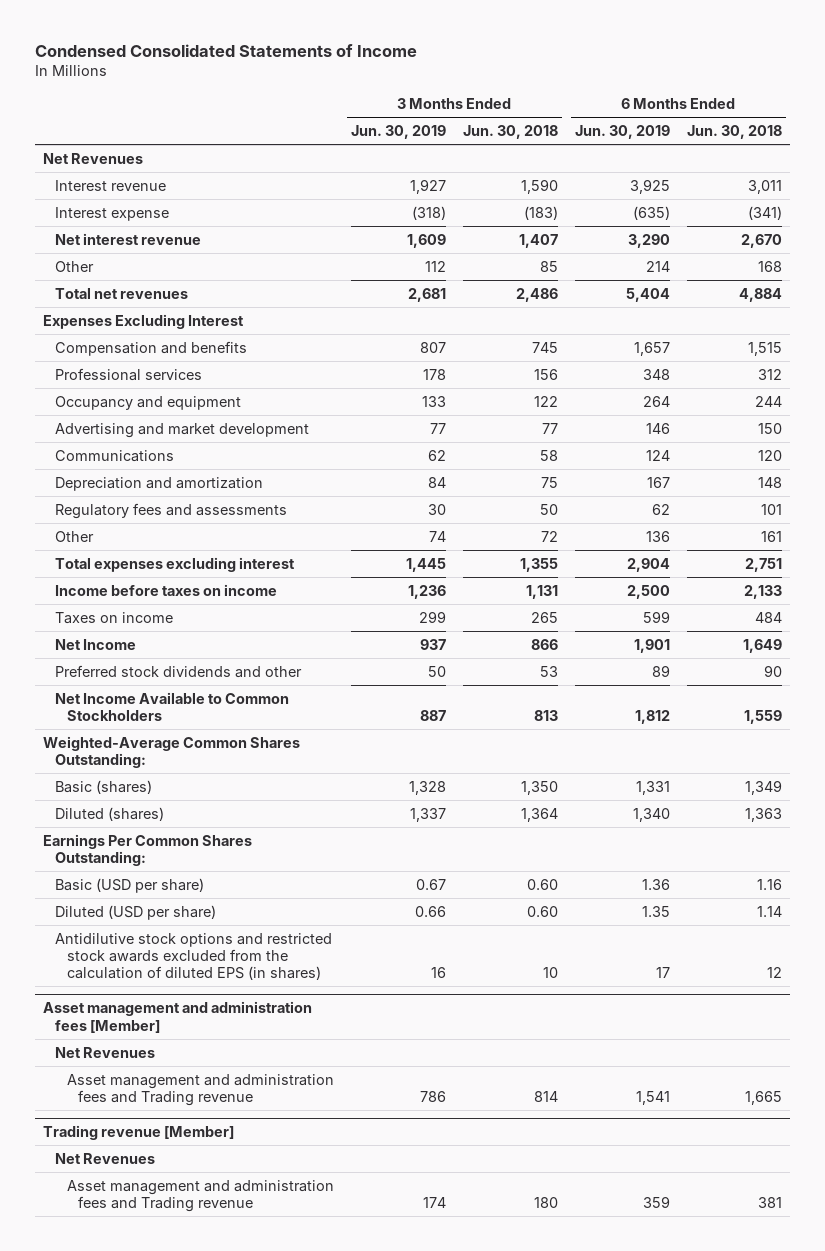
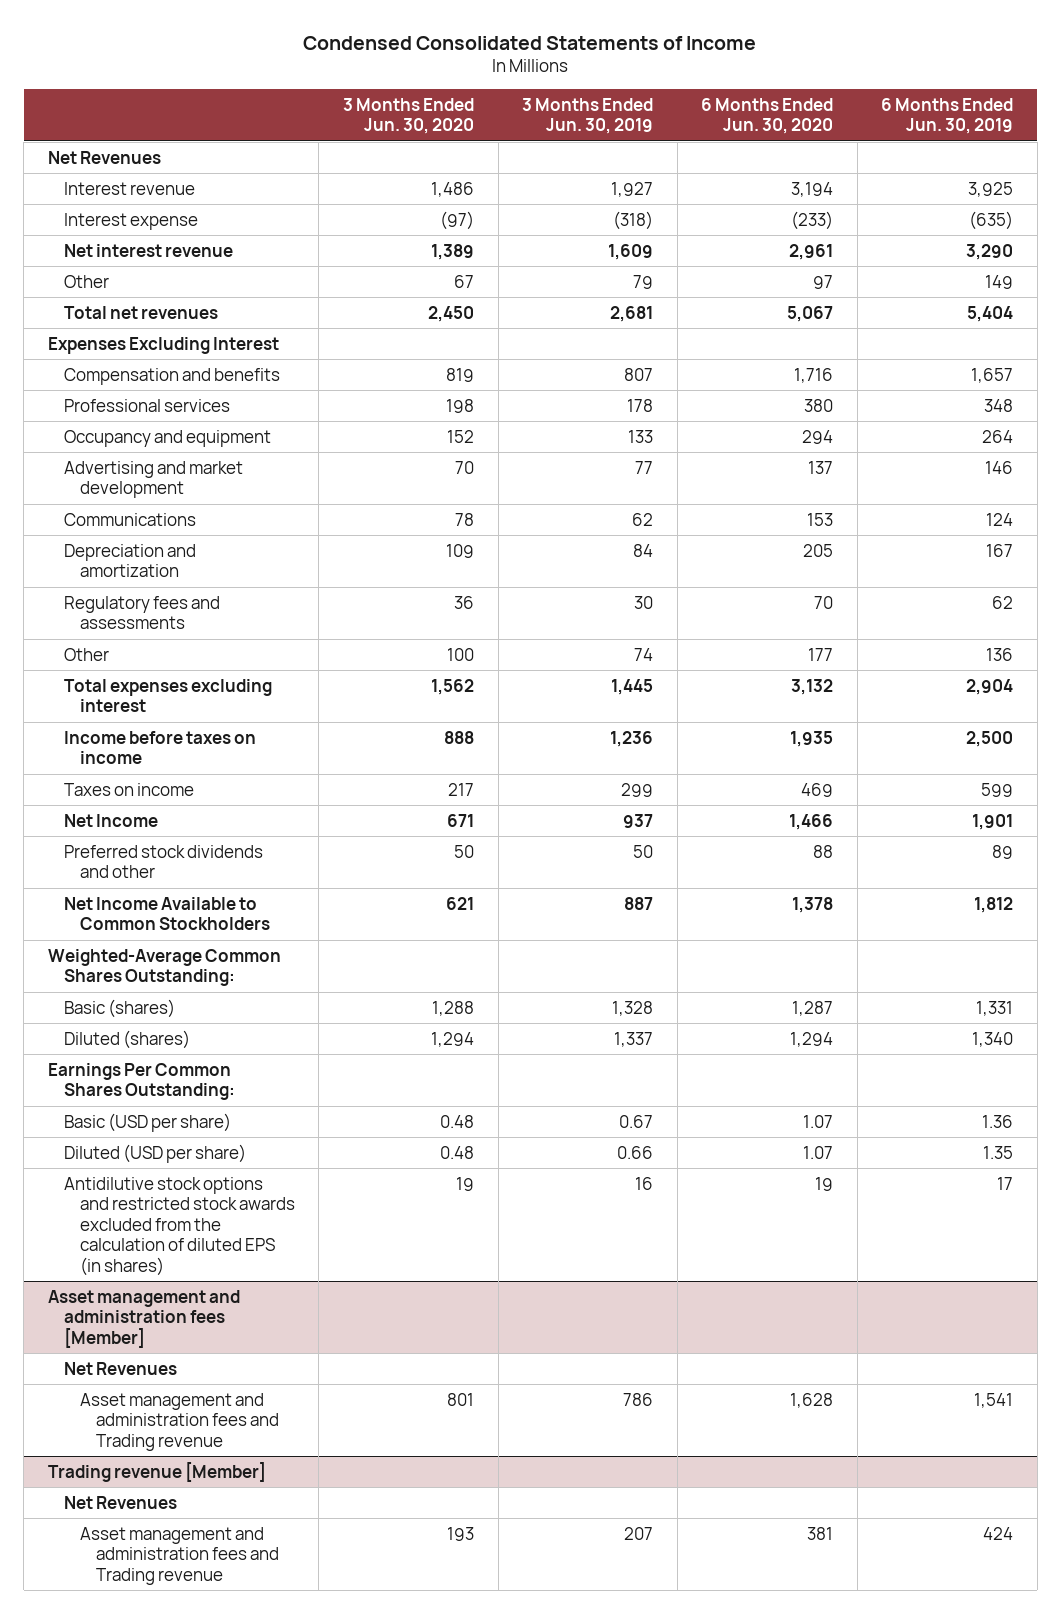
[462,124,558,139] Jun. 30, 2018 -> none
[686,124,782,139] Jun. 30, 2018 -> none
none -> [343,97,475,135] 3 Months Ended Jun. 30, 2020
none -> [701,97,834,135] 6 Months Ended Jun. 30, 2020
[424,260,446,272] 112 -> [633,274,654,289] 79
[645,260,670,272] 214 -> [985,274,1014,289] 149
[422,1196,446,1208] 174 -> [624,1526,654,1540] 207
[642,1195,670,1208] 359 -> [983,1526,1014,1540] 424

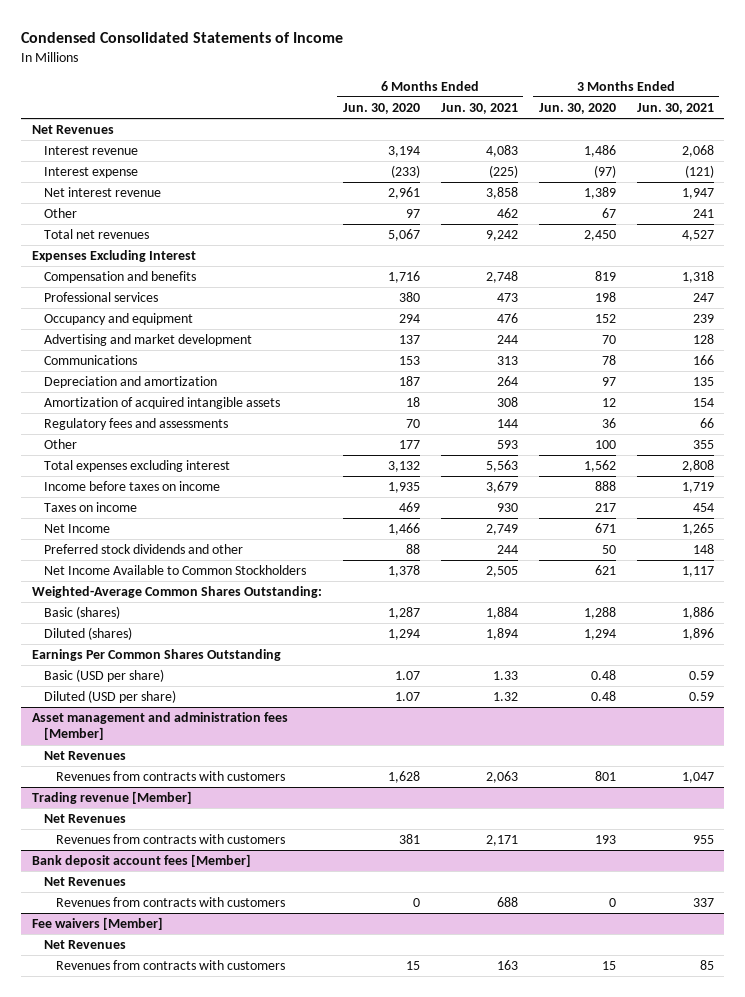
[522,97,654,135] 3 Months Ended Jun. 30, 2019 -> none
[881,97,1014,135] 6 Months Ended Jun. 30, 2019 -> none
none -> [440,102,518,114] Jun. 30, 2021
none -> [636,102,714,114] Jun. 30, 2021
[446,543,475,558] 109 -> [601,377,616,387] 97
[803,543,834,557] 205 -> [398,376,420,387] 187
none -> [43,397,280,410] Amortization of acquired intangible assets
[47,1062,235,1101] Earnings Per Common Shares Outstanding: -> [31,649,281,662] Earnings Per Common Shares Outstanding
[63,1176,295,1276] Antidilutive stock options and restricted stock awards excluded from the calculation of diluted EPS (in shares) -> none
[79,1392,280,1451] Asset management and administration fees and Trading revenue -> [56,771,286,782] Revenues from contracts with customers
[79,1526,280,1585] Asset management and administration fees and Trading revenue -> [56,834,286,845] Revenues from contracts with customers
none -> [31,854,251,868] Bank deposit account fees [Member]
none -> [43,877,126,887] Net Revenues
none -> [56,897,286,908] Revenues from contracts with customers
none -> [31,917,163,931] Fee waivers [Member]
none -> [43,940,126,950] Net Revenues
none -> [56,960,286,971] Revenues from contracts with customers

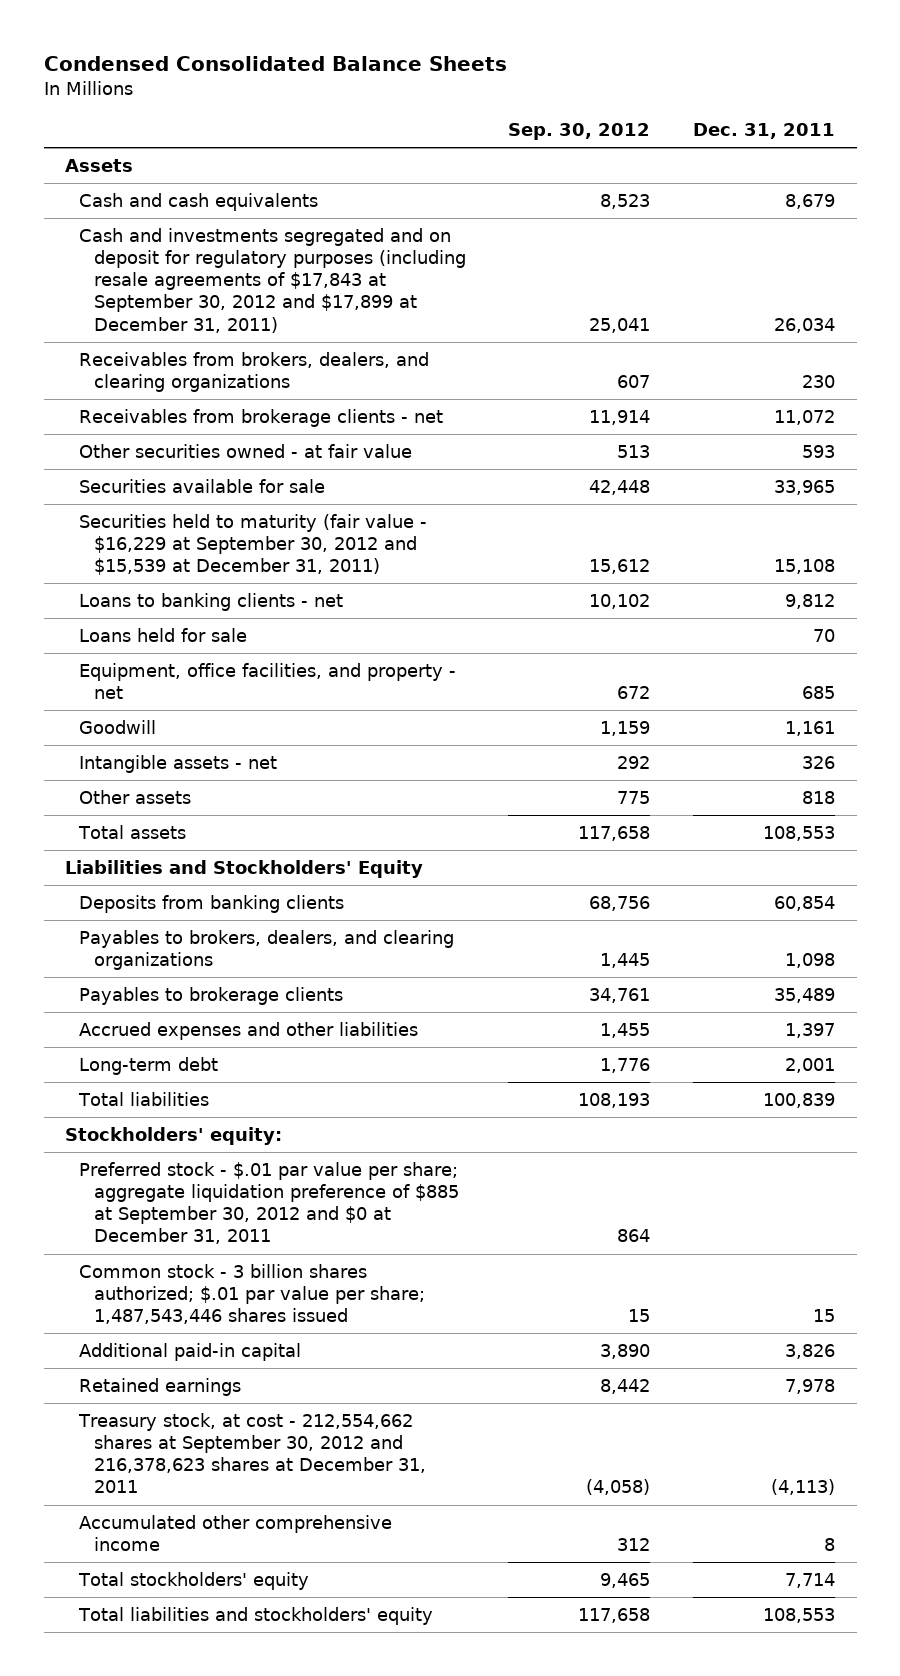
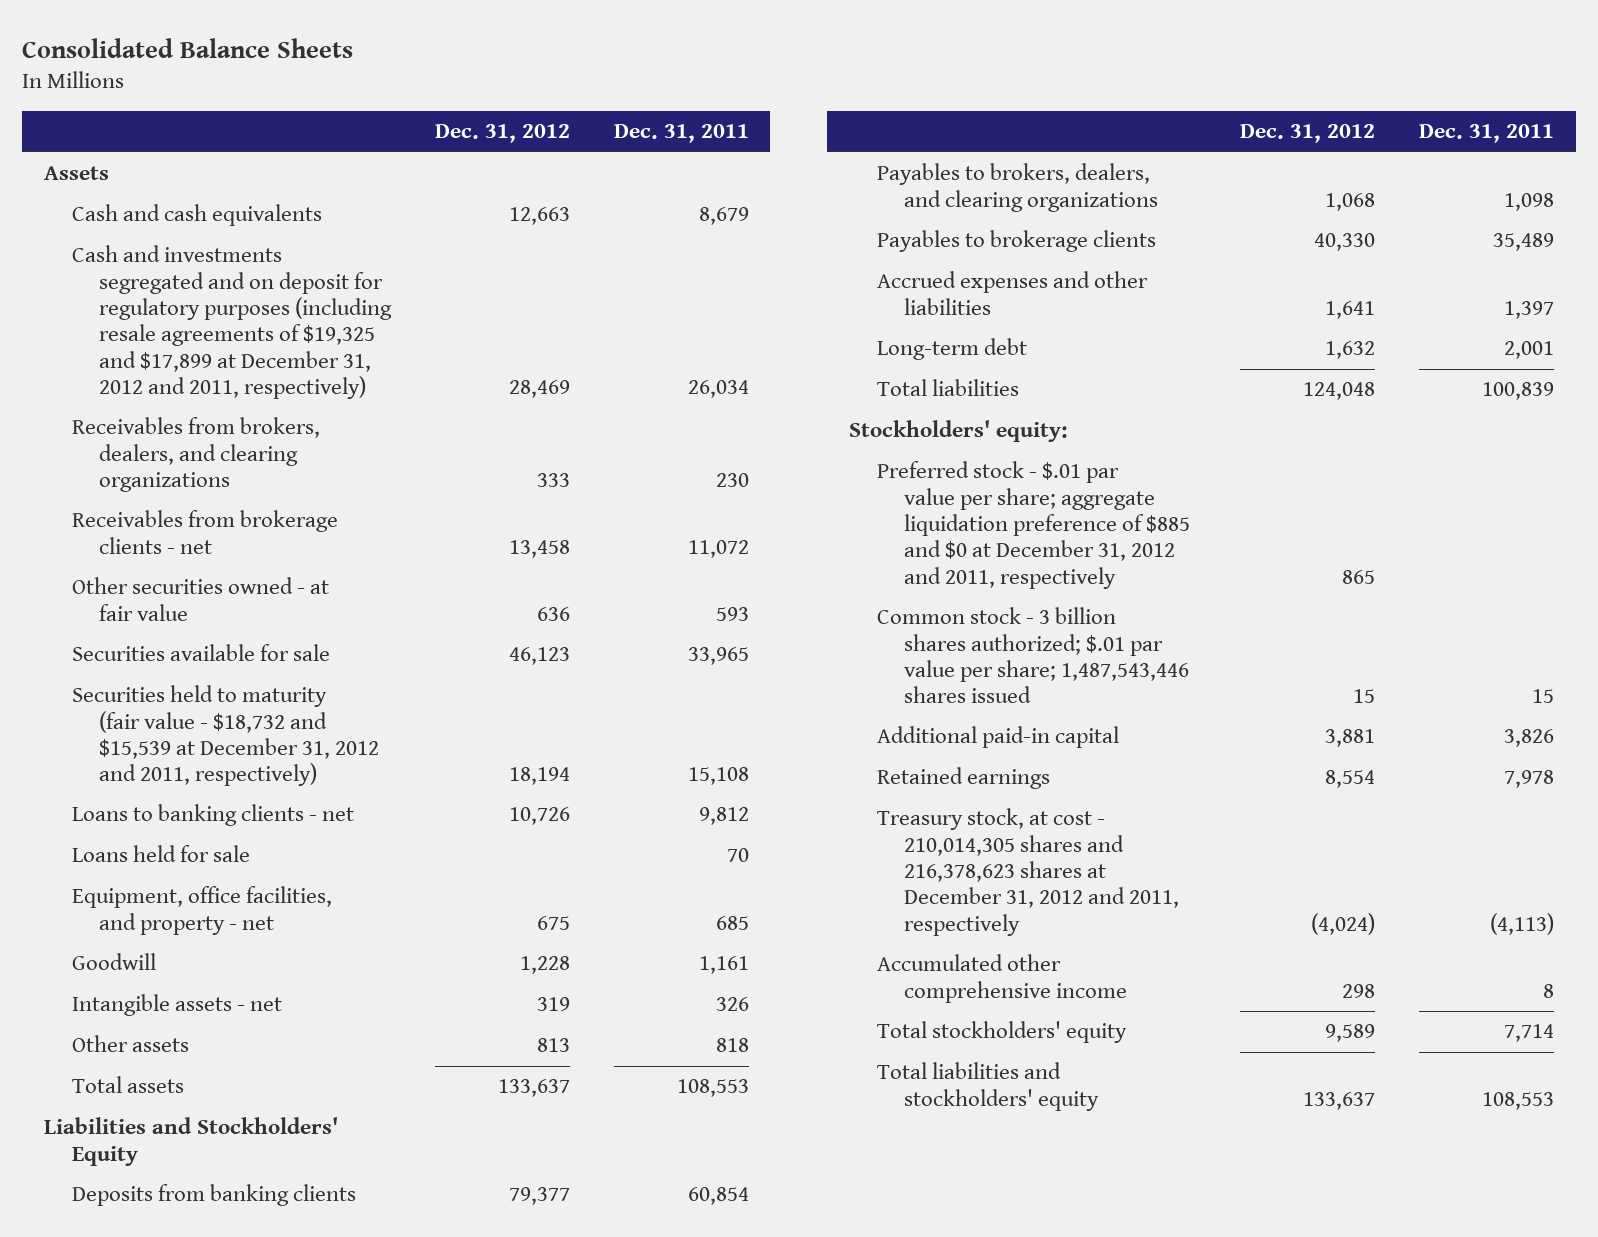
[43,55,507,71] Condensed Consolidated Balance Sheets -> [22,37,354,58] Consolidated Balance Sheets
[508,123,651,141] Sep. 30, 2012 -> none
none -> [434,124,570,144] Dec. 31, 2012
[79,227,466,333] Cash and investments segregated and on deposit for regulatory purposes (including resale agreements of $17,843 at September 30, 2012 and $17,899 at December 31, 2011) -> [71,245,393,399] Cash and investments segregated and on deposit for regulatory purposes (including resale agreements of $19,325 and $17,899 at December 31, 2012 and 2011, respectively)
[79,513,428,576] Securities held to maturity (fair value - $16,229 at September 30, 2012 and $15,539 at December 31, 2011) -> [71,685,380,787] Securities held to maturity (fair value - $18,732 and $15,539 at December 31, 2012 and 2011, respectively)
[79,1161,459,1245] Preferred stock - $.01 par value per share; aggregate liquidation preference of $885 at September 30, 2012 and $0 at December 31, 2011 -> [876,461,1191,589] Preferred stock - $.01 par value per share; aggregate liquidation preference of $885 and $0 at December 31, 2012 and 2011, respectively
[78,1412,426,1494] Treasury stock, at cost - 212,554,662 shares at September 30, 2012 and 216,378,623 shares at December 31, 2011 -> [876,808,1180,936] Treasury stock, at cost - 210,014,305 shares and 216,378,623 shares at December 31, 2012 and 2011, respectively

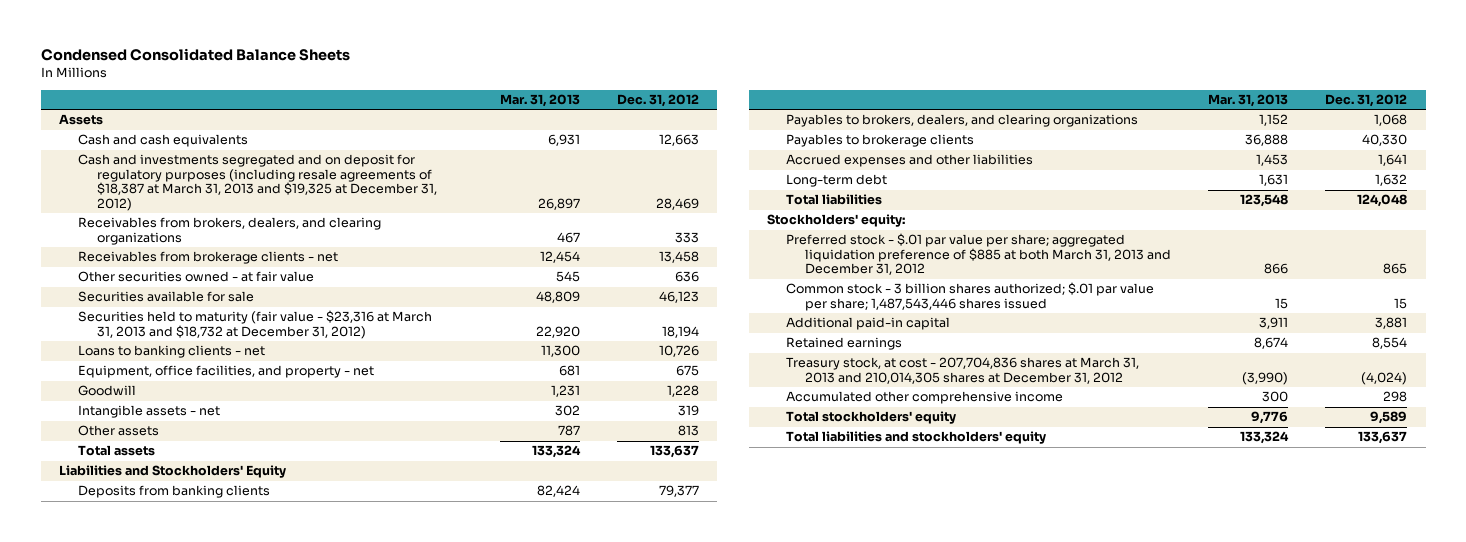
[22,37,354,58] Consolidated Balance Sheets -> [40,48,350,62] Condensed Consolidated Balance Sheets
[613,124,749,144] Dec. 31, 2011 -> none
none -> [499,94,580,108] Mar. 31, 2013
[71,245,393,399] Cash and investments segregated and on deposit for regulatory purposes (including resale agreements of $19,325 and $17,899 at December 31, 2012 and 2011, respectively) -> [77,154,437,211] Cash and investments segregated and on deposit for regulatory purposes (including resale agreements of $18,387 at March 31, 2013 and $19,325 at December 31, 2012)
[71,685,380,787] Securities held to maturity (fair value - $18,732 and $15,539 at December 31, 2012 and 2011, respectively) -> [77,310,432,339] Securities held to maturity (fair value - $23,316 at March 31, 2013 and $18,732 at December 31, 2012)
[71,845,250,863] Loans held for sale -> none
[876,461,1191,589] Preferred stock - $.01 par value per share; aggregate liquidation preference of $885 and $0 at December 31, 2012 and 2011, respectively -> [785,233,1171,276] Preferred stock - $.01 par value per share; aggregated liquidation preference of $885 at both March 31, 2013 and December 31, 2012
[876,808,1180,936] Treasury stock, at cost - 210,014,305 shares and 216,378,623 shares at December 31, 2012 and 2011, respectively -> [785,357,1139,384] Treasury stock, at cost - 207,704,836 shares at March 31, 2013 and 210,014,305 shares at December 31, 2012

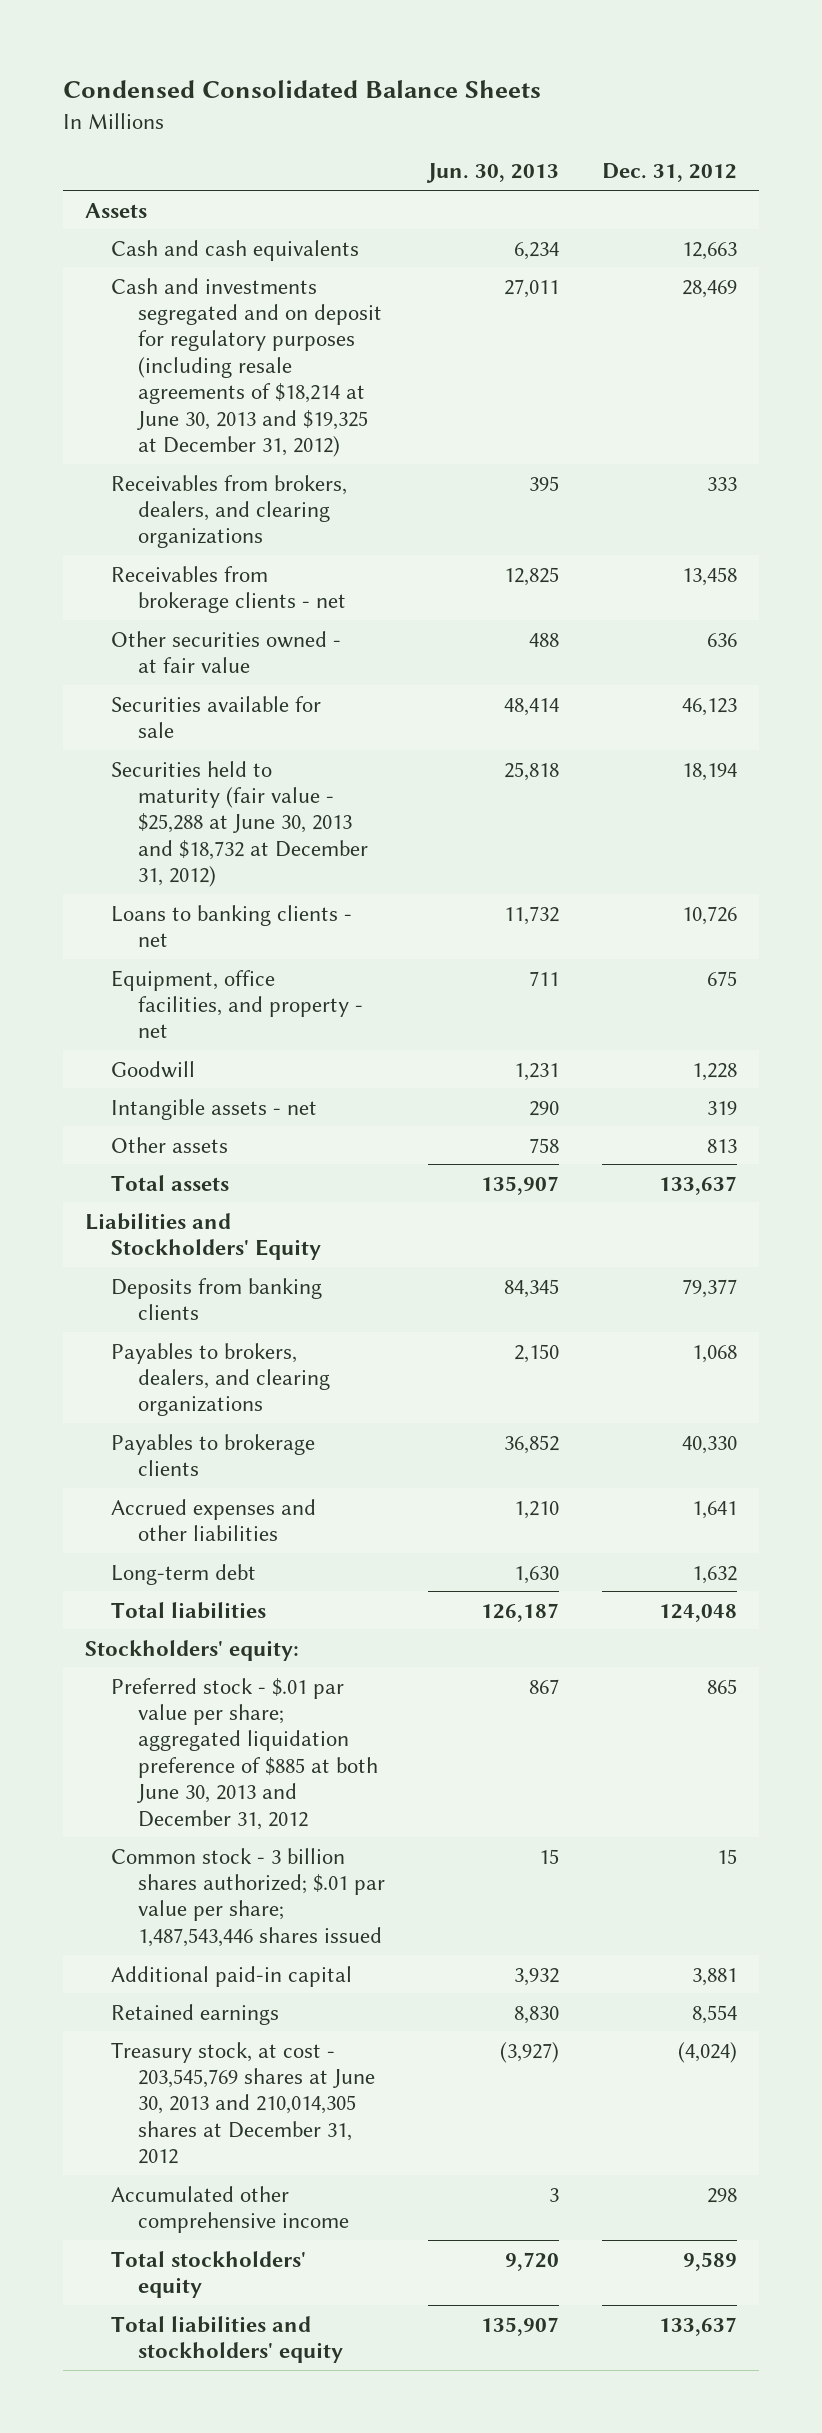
[499,94,580,108] Mar. 31, 2013 -> none
none -> [426,163,560,184] Jun. 30, 2013
[77,154,437,211] Cash and investments segregated and on deposit for regulatory purposes (including resale agreements of $18,387 at March 31, 2013 and $19,325 at December 31, 2012) -> [111,277,382,457] Cash and investments segregated and on deposit for regulatory purposes (including resale agreements of $18,214 at June 30, 2013 and $19,325 at December 31, 2012)
[77,310,432,339] Securities held to maturity (fair value - $23,316 at March 31, 2013 and $18,732 at December 31, 2012) -> [111,760,368,888] Securities held to maturity (fair value - $25,288 at June 30, 2013 and $18,732 at December 31, 2012)
[785,233,1171,276] Preferred stock - $.01 par value per share; aggregated liquidation preference of $885 at both March 31, 2013 and December 31, 2012 -> [111,1677,378,1830] Preferred stock - $.01 par value per share; aggregated liquidation preference of $885 at both June 30, 2013 and December 31, 2012
[785,357,1139,384] Treasury stock, at cost - 207,704,836 shares at March 31, 2013 and 210,014,305 shares at December 31, 2012 -> [111,2041,375,2165] Treasury stock, at cost - 203,545,769 shares at June 30, 2013 and 210,014,305 shares at December 31, 2012

